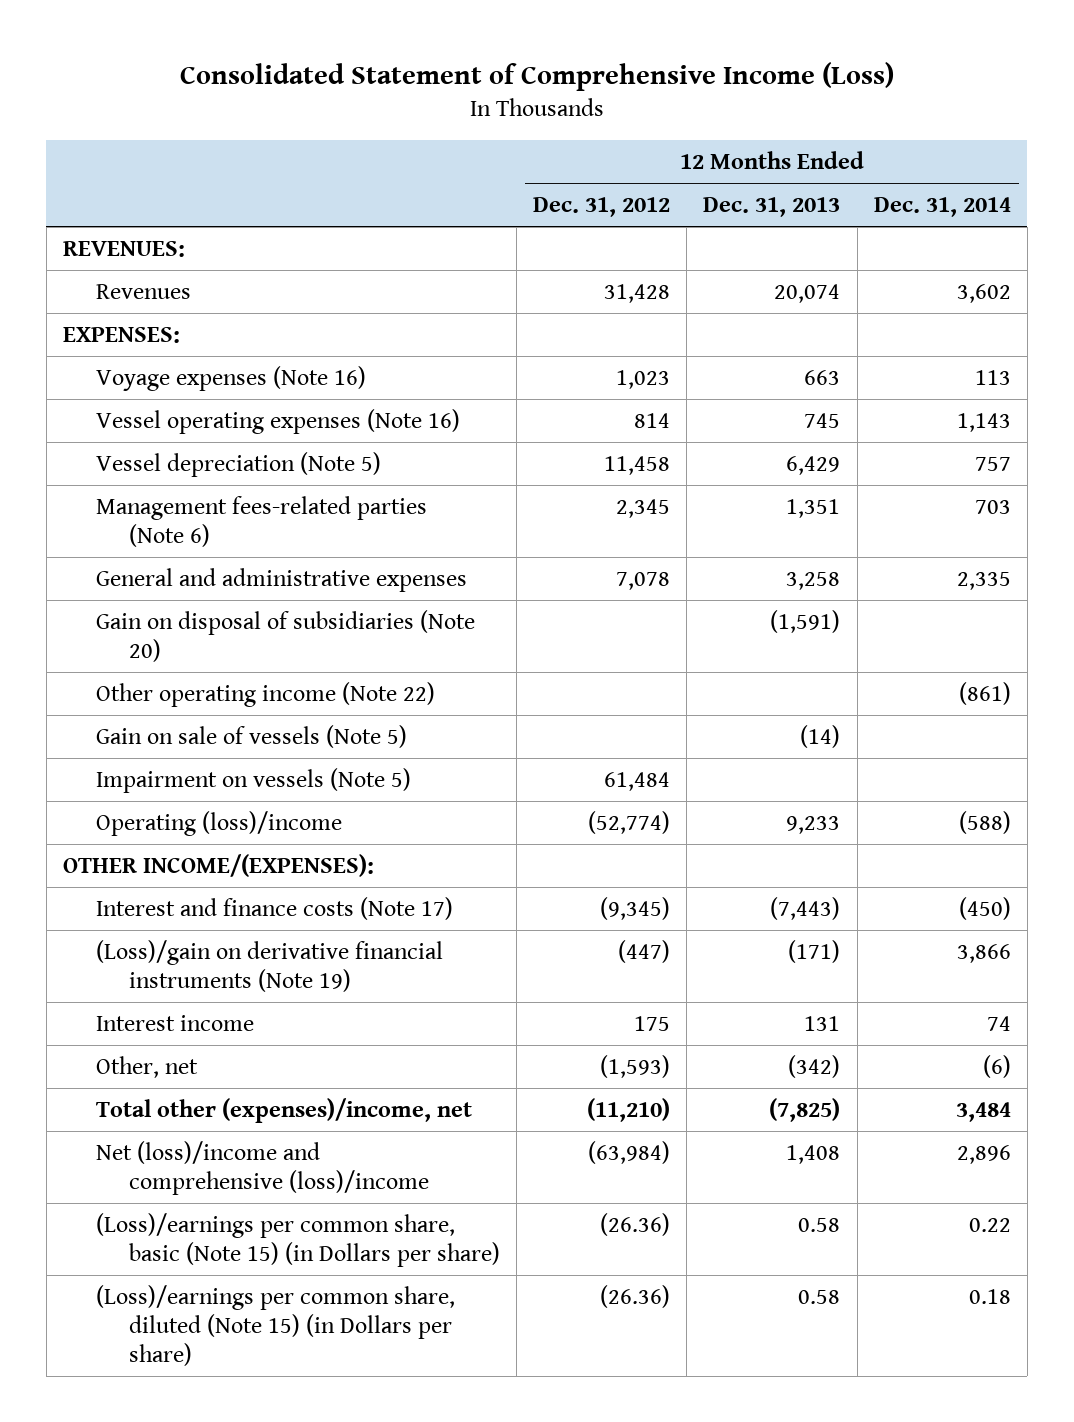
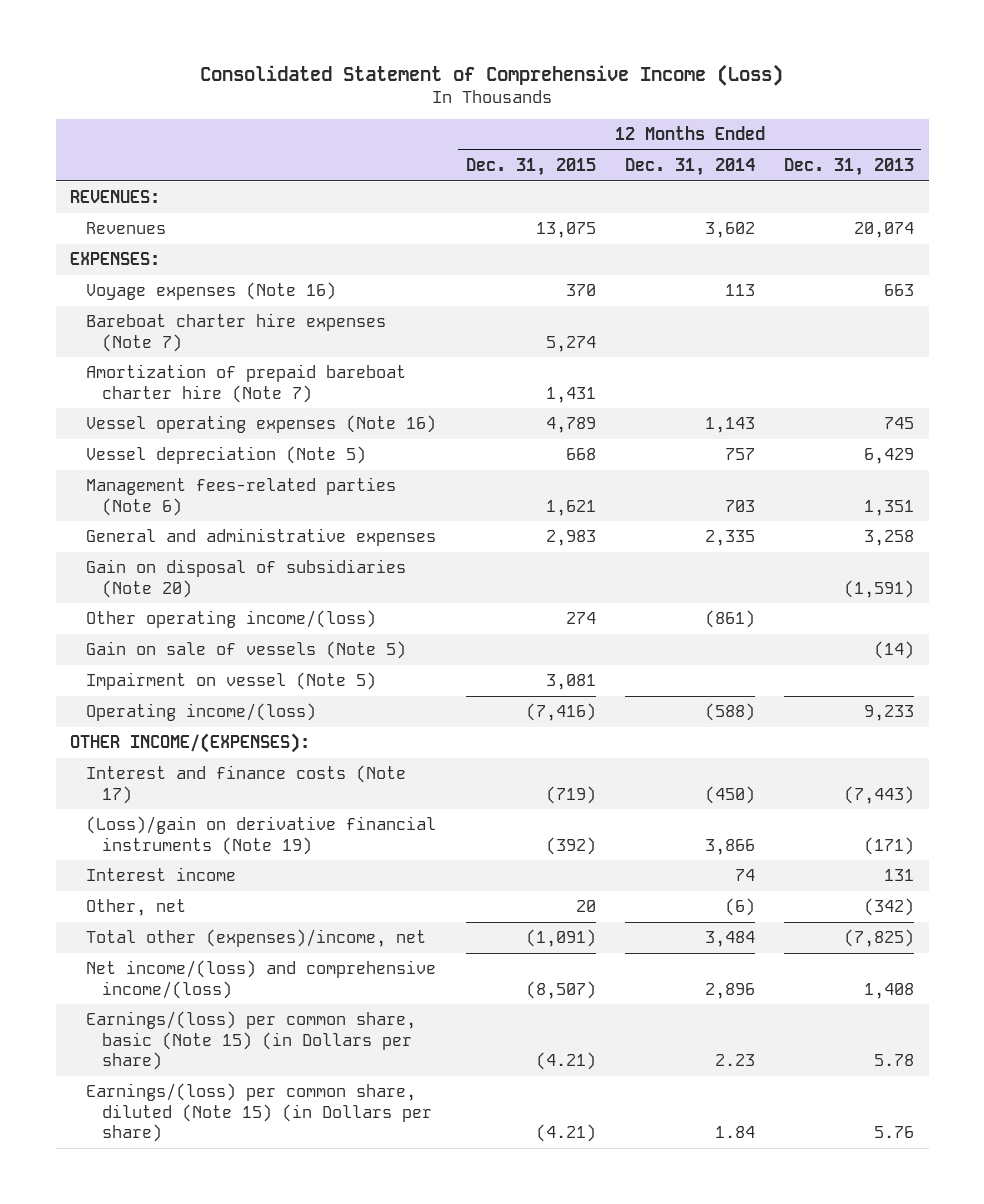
[533,197,671,218] Dec. 31, 2012 -> none
none -> [465,158,596,177] Dec. 31, 2015
none -> [86,313,387,352] Bareboat charter hire expenses (Note 7)
none -> [86,364,407,403] Amortization of prepaid bareboat charter hire (Note 7)
[95,681,435,707] Other operating income (Note 22) -> [86,610,377,629] Other operating income/(loss)
[95,767,411,793] Impairment on vessels (Note 5) -> [86,672,377,691] Impairment on vessel (Note 5)
[95,810,342,836] Operating (loss)/income -> [86,703,317,722] Operating income/(loss)
[95,1140,429,1195] Net (loss)/income and comprehensive (loss)/income -> [86,960,437,999] Net income/(loss) and comprehensive income/(loss)
[95,1212,500,1267] (Loss)/earnings per common share, basic (Note 15) (in Dollars per share) -> [86,1011,417,1071] Earnings/(loss) per common share, basic (Note 15) (in Dollars per share)
[798,1217,841,1232] 0.58 -> [874,1054,915,1067] 5.78
[968,1217,1011,1232] 0.22 -> [714,1054,755,1067] 2.23
[95,1284,455,1367] (Loss)/earnings per common share, diluted (Note 15) (in Dollars per share) -> [86,1083,433,1143] Earnings/(loss) per common share, diluted (Note 15) (in Dollars per share)
[798,1289,841,1304] 0.58 -> [874,1126,915,1139] 5.76
[968,1288,1011,1304] 0.18 -> [714,1126,755,1139] 1.84

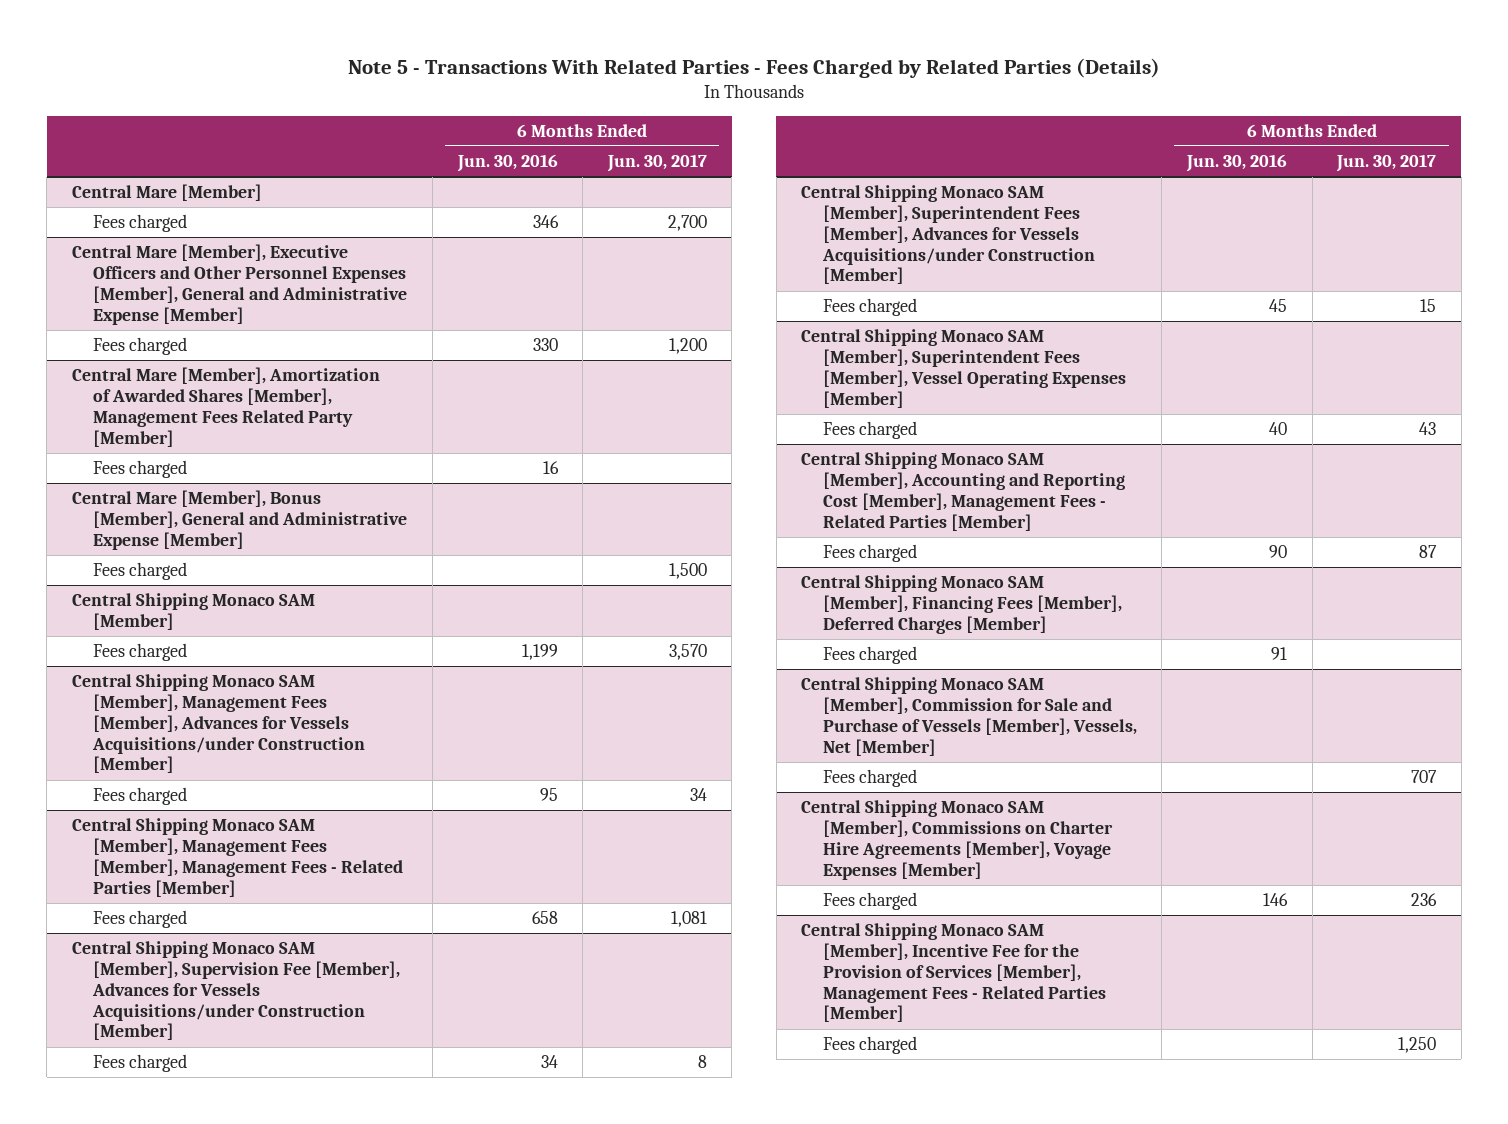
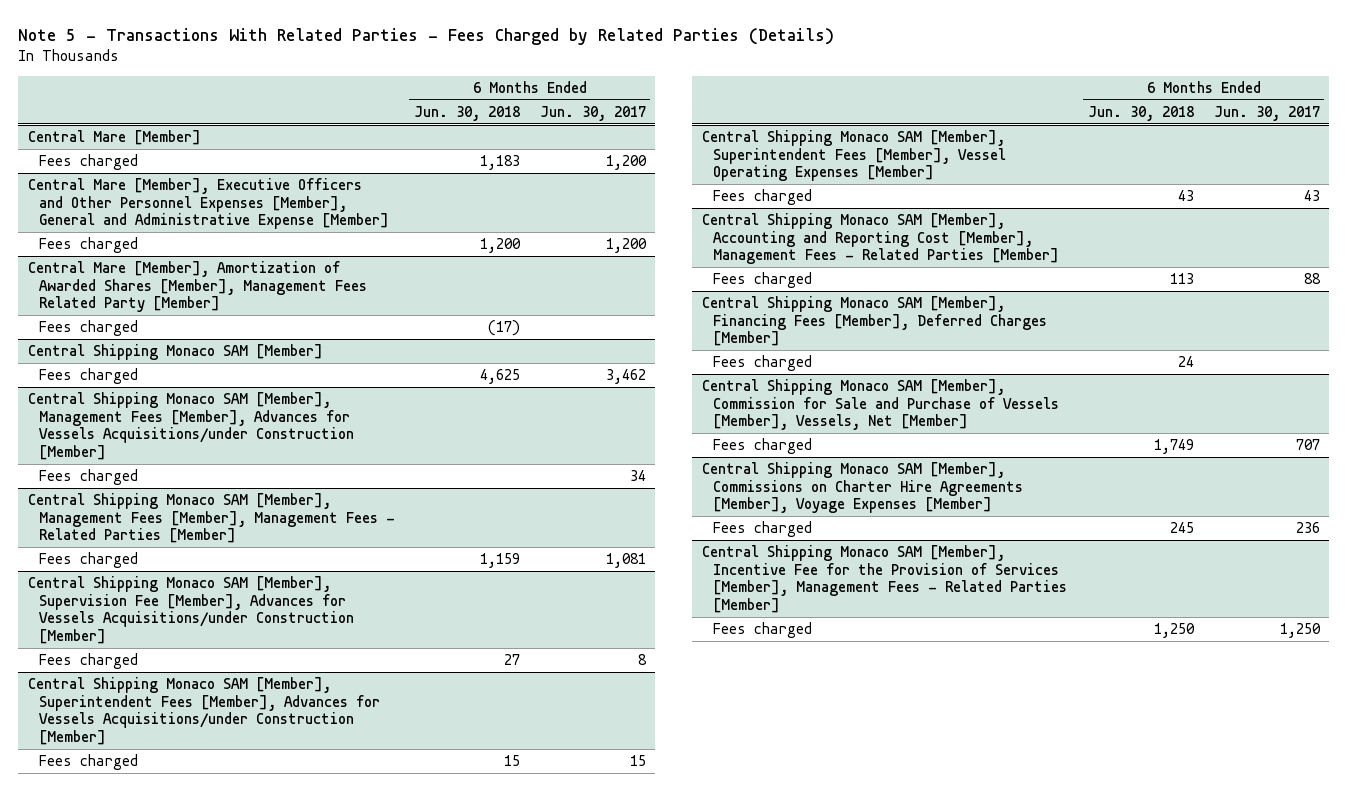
[456,154,558,173] Jun. 30, 2016 -> none
none -> [414,106,521,122] Jun. 30, 2018
[667,215,707,232] 2,700 -> [605,155,647,171] 1,200
[71,490,408,550] Central Mare [Member], Bonus [Member], General and Administrative Expense [Member] -> none
[93,562,188,581] Fees charged -> none
[668,644,707,661] 3,570 -> [605,369,646,385] 3,462
[1419,545,1438,559] 87 -> [1303,273,1321,285] 88

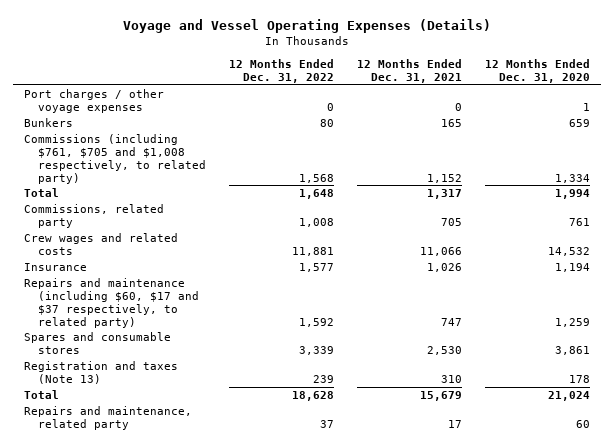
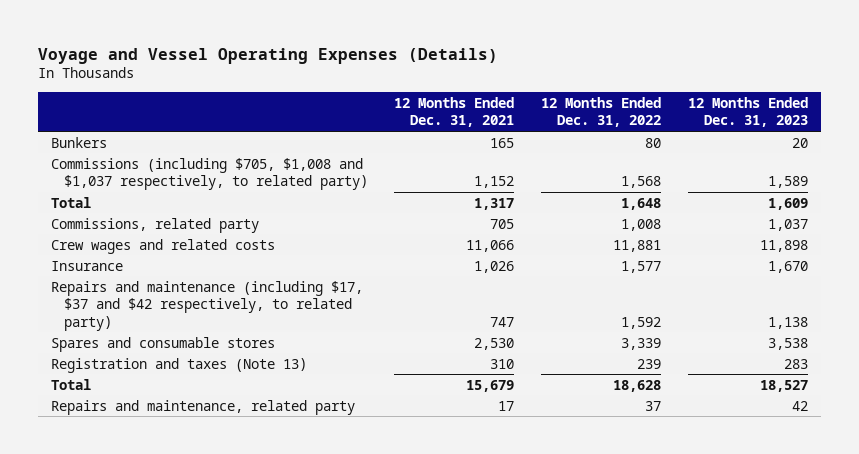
[484,58,590,83] 12 Months Ended Dec. 31, 2020 -> none
none -> [687,96,808,128] 12 Months Ended Dec. 31, 2023
[24,88,165,113] Port charges / other voyage expenses -> none
[24,133,206,184] Commissions (including $761, $705 and $1,008 respectively, to related party) -> [51,157,368,191] Commissions (including $705, $1,008 and $1,037 respectively, to related party)
[24,277,199,328] Repairs and maintenance (including $60, $17 and $37 respectively, to related party) -> [51,280,364,331] Repairs and maintenance (including $17, $37 and $42 respectively, to related party)

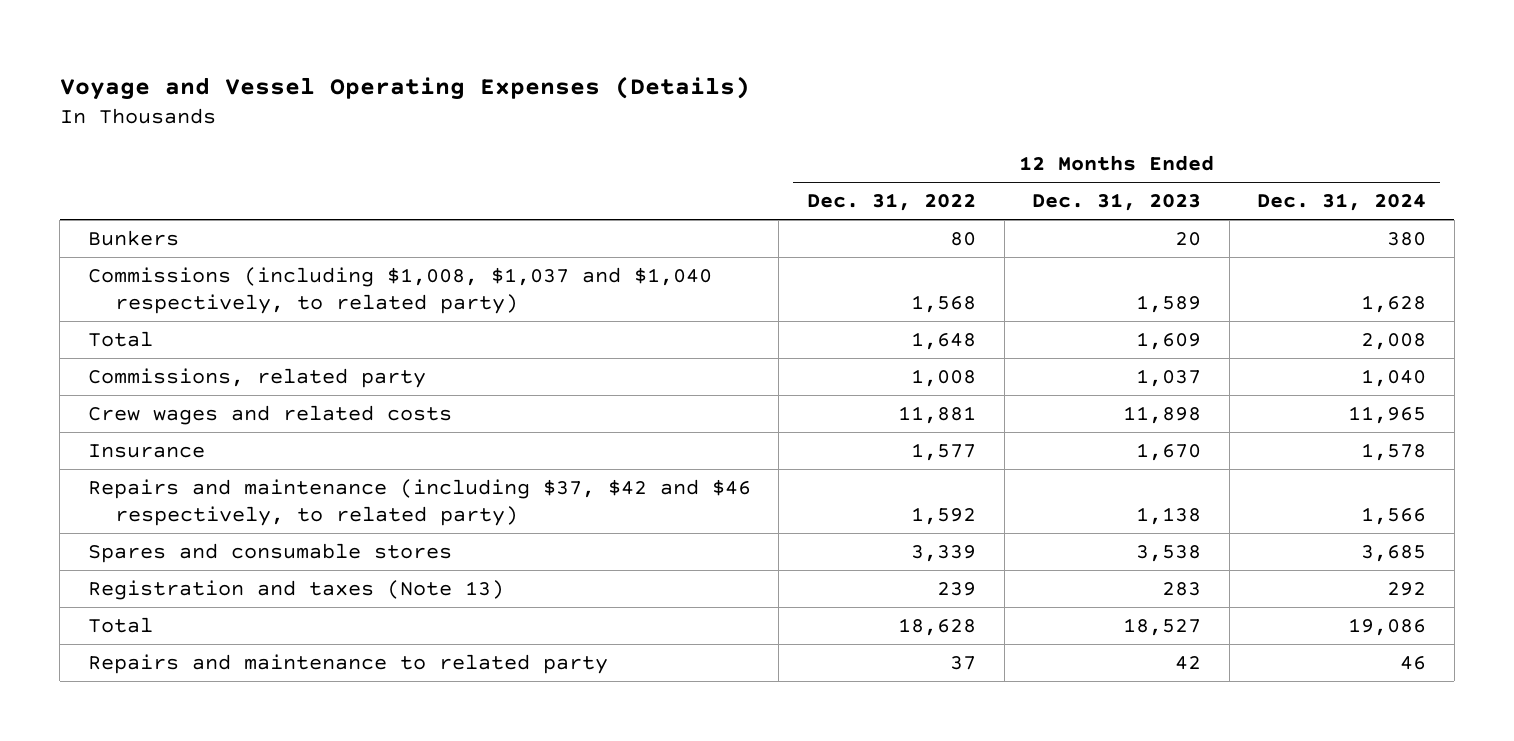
[394,96,515,128] 12 Months Ended Dec. 31, 2021 -> none
none -> [1257,193,1427,212] Dec. 31, 2024
[51,157,368,191] Commissions (including $705, $1,008 and $1,037 respectively, to related party) -> [87,267,712,314] Commissions (including $1,008, $1,037 and $1,040 respectively, to related party)
[51,280,364,331] Repairs and maintenance (including $17, $37 and $42 respectively, to related party) -> [87,479,751,526] Repairs and maintenance (including $37, $42 and $46 respectively, to related party)
[51,399,356,415] Repairs and maintenance, related party -> [87,654,608,675] Repairs and maintenance to related party

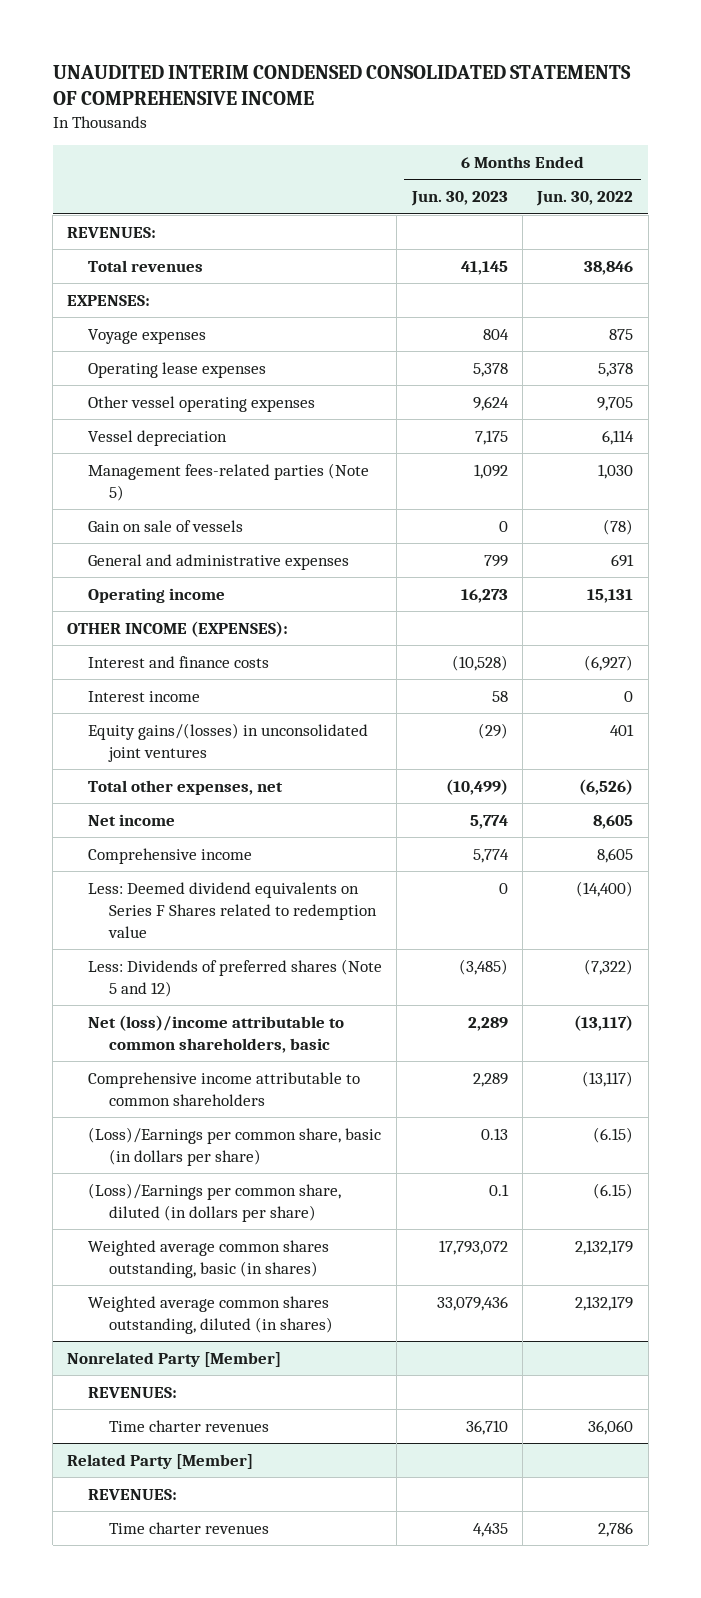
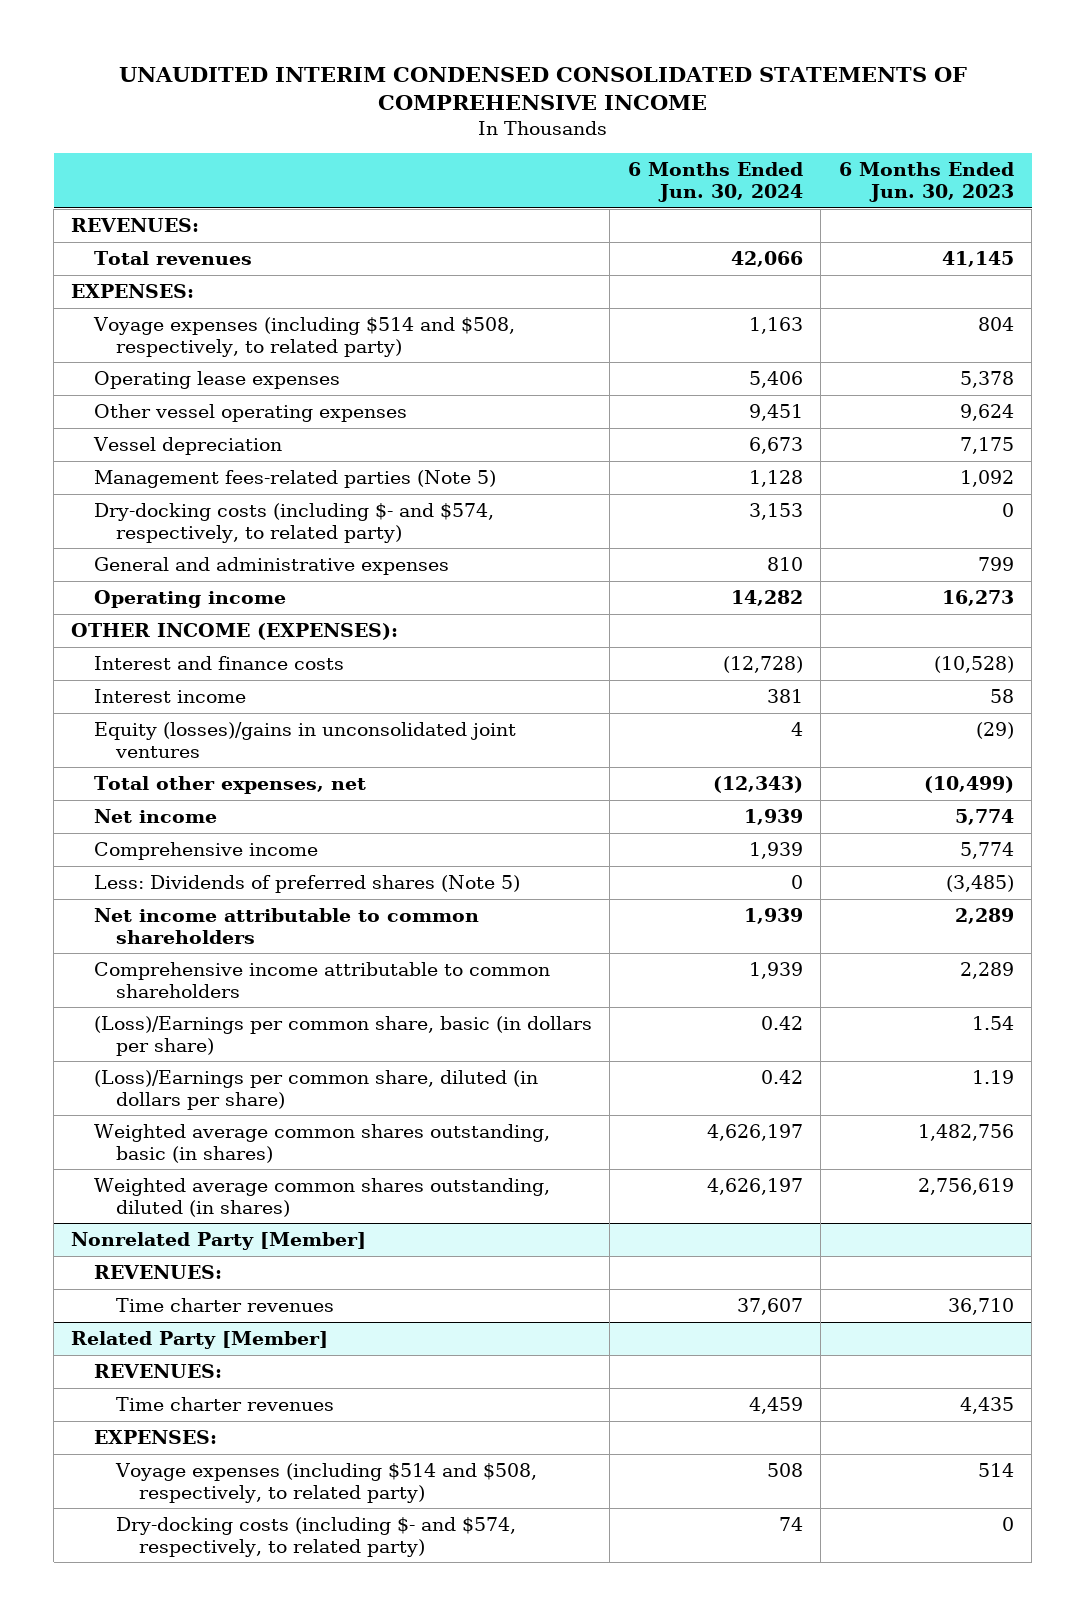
[536,191,634,207] Jun. 30, 2022 -> none
none -> [627,162,803,202] 6 Months Ended Jun. 30, 2024
[88,328,207,344] Voyage expenses -> [92,317,515,357] Voyage expenses (including $514 and $508, respectively, to related party)
[88,519,244,532] Gain on sale of vessels -> none
none -> [93,503,494,543] Dry-docking costs (including $- and $574, respectively, to related party)
[88,722,369,762] Equity gains/(losses) in unconsolidated joint ventures -> [93,722,516,758] Equity (losses)/gains in unconsolidated joint ventures
[88,881,377,938] Less: Deemed dividend equivalents on Series F Shares related to redemption value -> none
[88,958,383,997] Less: Dividends of preferred shares (Note 5 and 12) -> [93,875,520,894] Less: Dividends of preferred shares (Note 5)
[88,1014,345,1053] Net (loss)/income attributable to common shareholders, basic -> [93,908,479,944] Net income attributable to common shareholders
[480,1127,508,1140] 0.13 -> [971,1016,1014,1031] 1.54
[488,1183,509,1196] 0.1 -> [971,1070,1014,1085] 1.19
[438,1239,508,1255] 17,793,072 -> [917,1124,1014,1142] 1,482,756
[436,1295,508,1311] 33,079,436 -> [917,1178,1014,1196] 2,756,619
none -> [93,1430,217,1445] EXPENSES:
none -> [115,1463,538,1503] Voyage expenses (including $514 and $508, respectively, to related party)
none -> [116,1517,517,1557] Dry-docking costs (including $- and $574, respectively, to related party)

